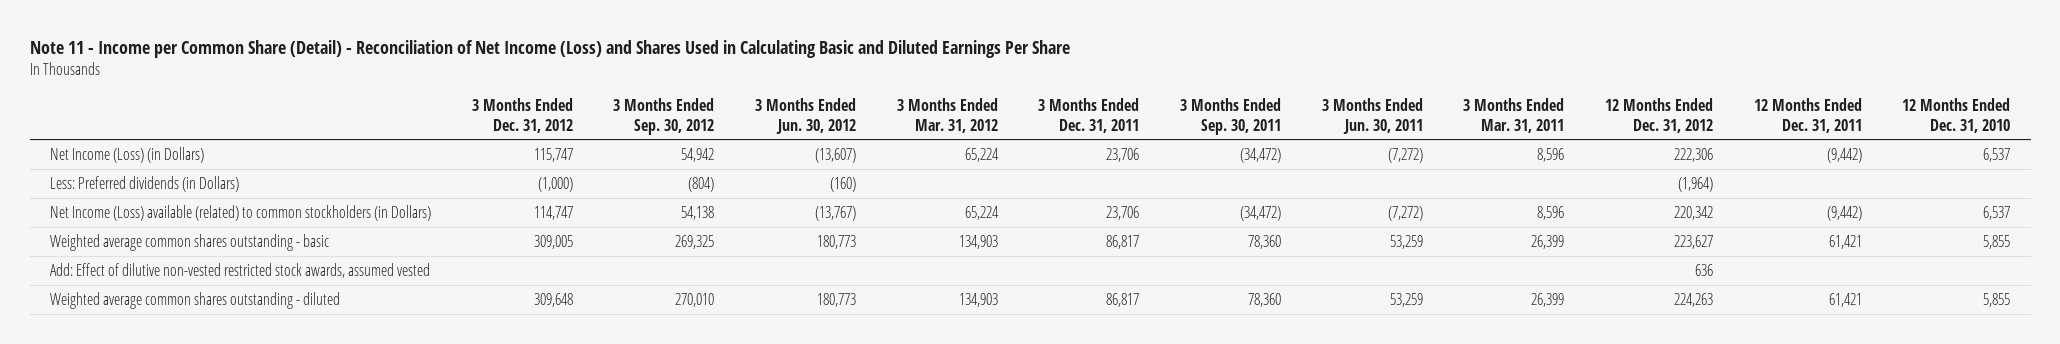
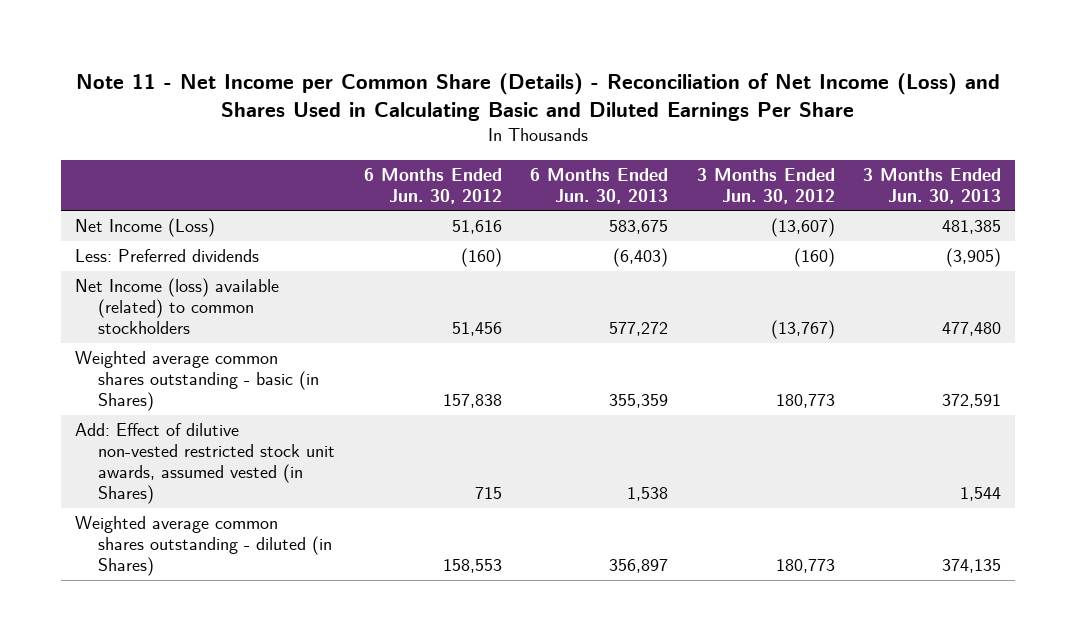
[29,40,1070,59] Note 11 - Income per Common Share (Detail) - Reconciliation of Net Income (Loss) and Shares Used in Calculating Basic and Diluted Earnings Per Share -> [76,72,1001,121] Note 11 - Net Income per Common Share (Details) - Reconciliation of Net Income (Loss) and Shares Used in Calculating Basic and Diluted Earnings Per Share
[471,98,573,133] 3 Months Ended Dec. 31, 2012 -> none
[613,98,715,135] 3 Months Ended Sep. 30, 2012 -> none
[896,98,998,133] 3 Months Ended Mar. 31, 2012 -> none
[1038,98,1140,133] 3 Months Ended Dec. 31, 2011 -> none
[1180,98,1282,135] 3 Months Ended Sep. 30, 2011 -> none
[1321,98,1423,134] 3 Months Ended Jun. 30, 2011 -> none
[1463,98,1565,133] 3 Months Ended Mar. 31, 2011 -> none
[1605,98,1714,133] 12 Months Ended Dec. 31, 2012 -> none
[1753,98,1862,133] 12 Months Ended Dec. 31, 2011 -> none
[1902,98,2011,133] 12 Months Ended Dec. 31, 2010 -> none
none -> [363,167,502,204] 6 Months Ended Jun. 30, 2012
none -> [530,167,669,204] 6 Months Ended Jun. 30, 2013
none -> [863,167,1002,204] 3 Months Ended Jun. 30, 2013
[50,146,205,163] Net Income (Loss) (in Dollars) -> [74,218,215,238] Net Income (Loss)
[50,175,240,192] Less: Preferred dividends (in Dollars) -> [74,249,259,263] Less: Preferred dividends
[50,204,432,221] Net Income (Loss) available (related) to common stockholders (in Dollars) -> [74,278,279,335] Net Income (loss) available (related) to common stockholders
[50,233,330,251] Weighted average common shares outstanding - basic -> [74,351,320,412] Weighted average common shares outstanding - basic (in Shares)
[50,262,431,278] Add: Effect of dilutive non-vested restricted stock awards, assumed vested -> [74,423,336,505] Add: Effect of dilutive non-vested restricted stock unit awards, assumed vested (in Shares)
[50,291,341,309] Weighted average common shares outstanding - diluted -> [74,516,333,577] Weighted average common shares outstanding - diluted (in Shares)

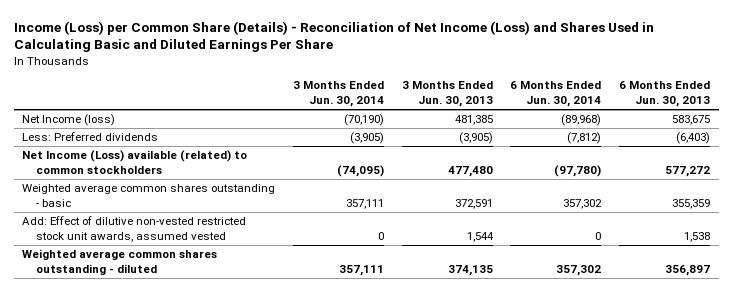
[76,72,1001,121] Note 11 - Net Income per Common Share (Details) - Reconciliation of Net Income (Loss) and Shares Used in Calculating Basic and Diluted Earnings Per Share -> [13,20,654,53] Income (Loss) per Common Share (Details) - Reconciliation of Net Income (Loss) and Shares Used in Calculating Basic and Diluted Earnings Per Share
[363,167,502,204] 6 Months Ended Jun. 30, 2012 -> none
[696,167,835,204] 3 Months Ended Jun. 30, 2012 -> none
none -> [293,81,385,108] 3 Months Ended Jun. 30, 2014
none -> [510,81,602,108] 6 Months Ended Jun. 30, 2014
[74,218,215,238] Net Income (Loss) -> [22,113,116,126] Net Income (loss)
[74,278,279,335] Net Income (loss) available (related) to common stockholders -> [22,149,248,174] Net Income (Loss) available (related) to common stockholders
[74,351,320,412] Weighted average common shares outstanding - basic (in Shares) -> [22,183,276,207] Weighted average common shares outstanding - basic
[74,423,336,505] Add: Effect of dilutive non-vested restricted stock unit awards, assumed vested (in Shares) -> [22,215,247,242] Add: Effect of dilutive non-vested restricted stock unit awards, assumed vested
[74,516,333,577] Weighted average common shares outstanding - diluted (in Shares) -> [22,248,218,275] Weighted average common shares outstanding - diluted

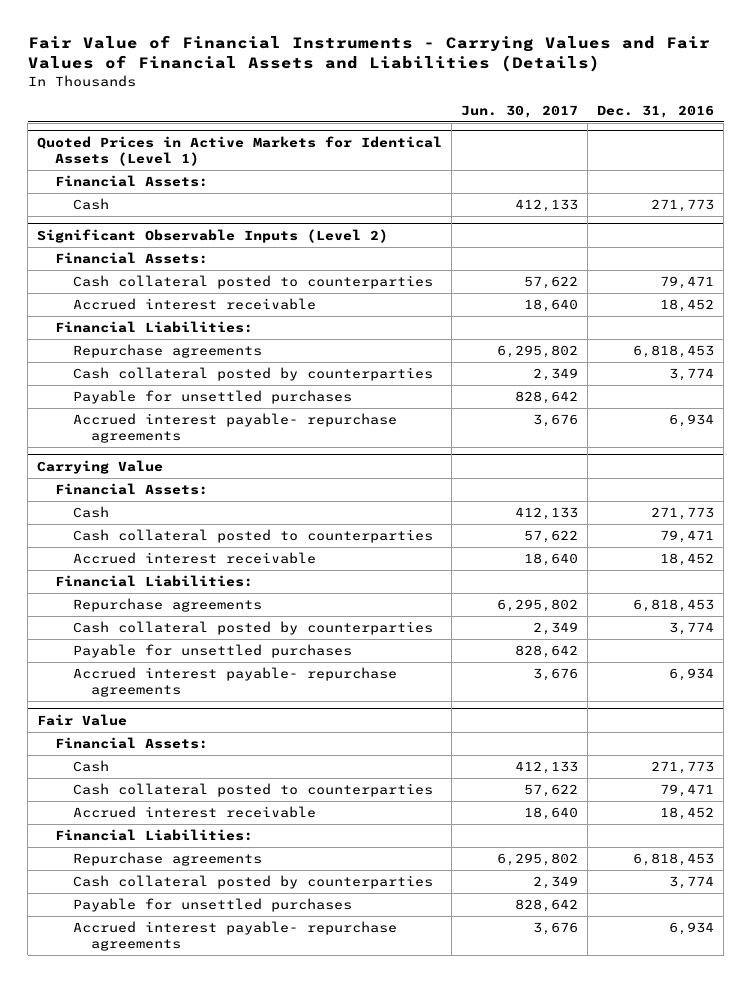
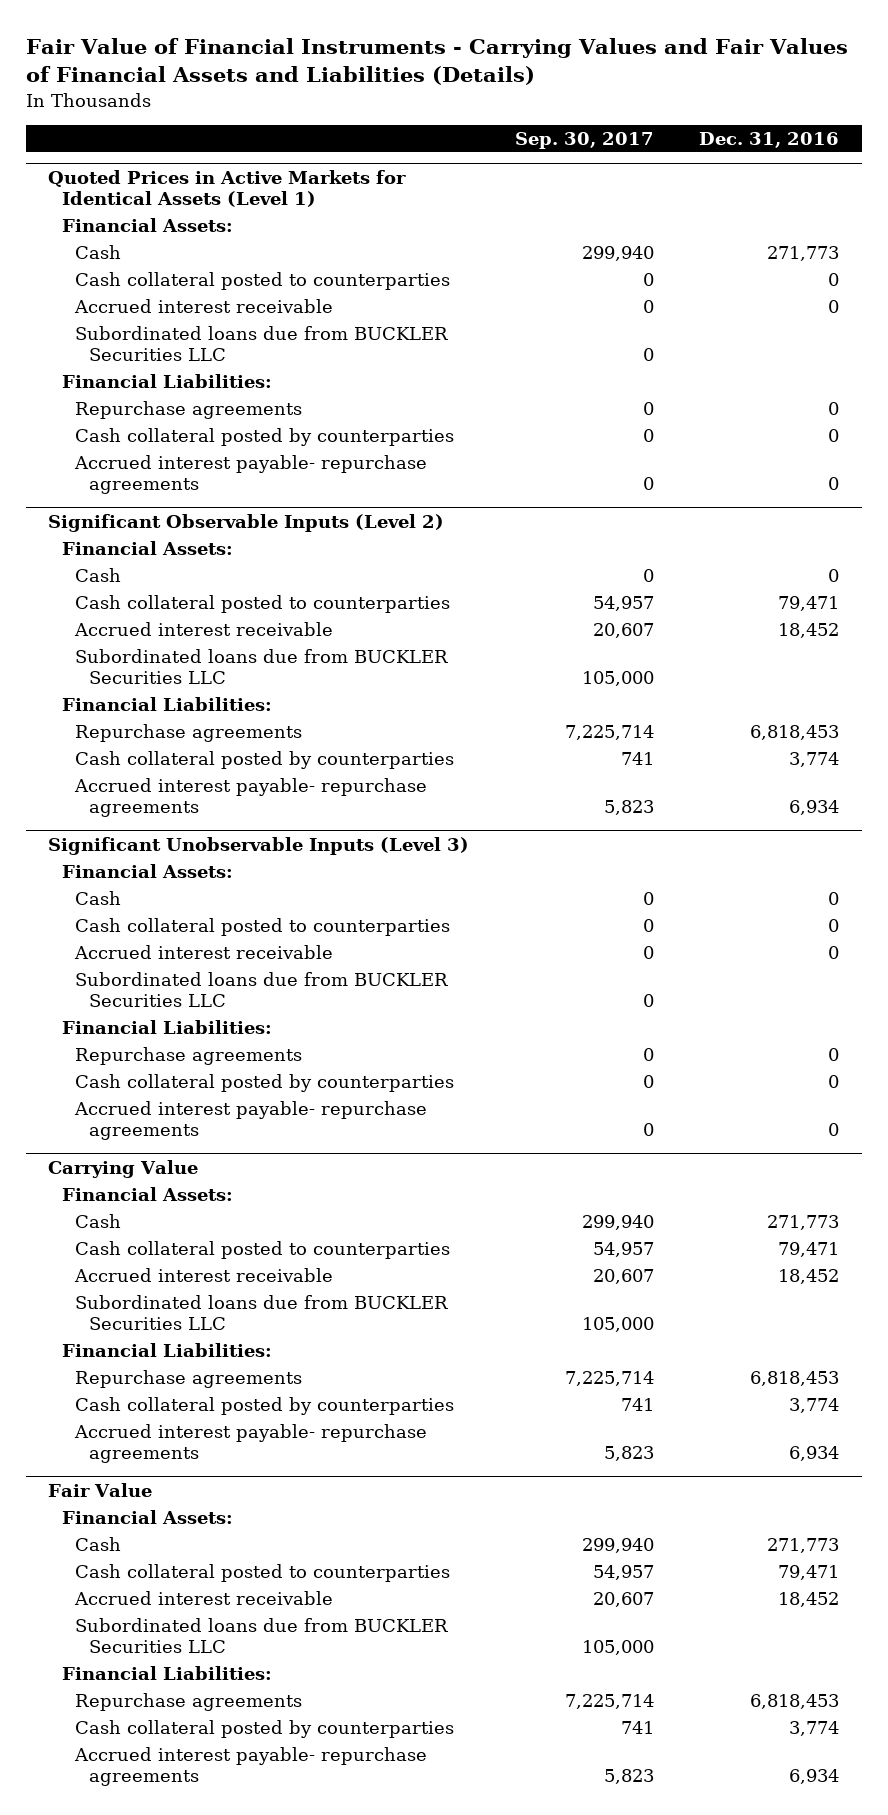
[461,104,579,118] Jun. 30, 2017 -> none
none -> [514,131,654,149] Sep. 30, 2017
none -> [75,272,451,291] Cash collateral posted to counterparties
none -> [74,299,334,314] Accrued interest receivable
none -> [75,326,449,362] Subordinated loans due from BUCKLER Securities LLC
none -> [61,374,272,389] Financial Liabilities:
none -> [75,401,303,420] Repurchase agreements
none -> [75,428,455,447] Cash collateral posted by counterparties
none -> [74,455,428,495] Accrued interest payable- repurchase agreements
none -> [75,568,122,583] Cash
none -> [75,649,449,685] Subordinated loans due from BUCKLER Securities LLC
[73,390,353,405] Payable for unsettled purchases -> none
none -> [48,836,470,855] Significant Unobservable Inputs (Level 3)
none -> [61,864,233,879] Financial Assets:
none -> [75,891,122,906] Cash
none -> [75,918,451,937] Cash collateral posted to counterparties
none -> [74,945,334,960] Accrued interest receivable
none -> [75,972,449,1008] Subordinated loans due from BUCKLER Securities LLC
none -> [61,1020,272,1035] Financial Liabilities:
none -> [75,1047,303,1066] Repurchase agreements
none -> [75,1074,455,1093] Cash collateral posted by counterparties
none -> [74,1101,428,1141] Accrued interest payable- repurchase agreements
none -> [75,1295,449,1331] Subordinated loans due from BUCKLER Securities LLC
[73,644,353,659] Payable for unsettled purchases -> none
none -> [75,1618,449,1654] Subordinated loans due from BUCKLER Securities LLC
[73,898,353,913] Payable for unsettled purchases -> none

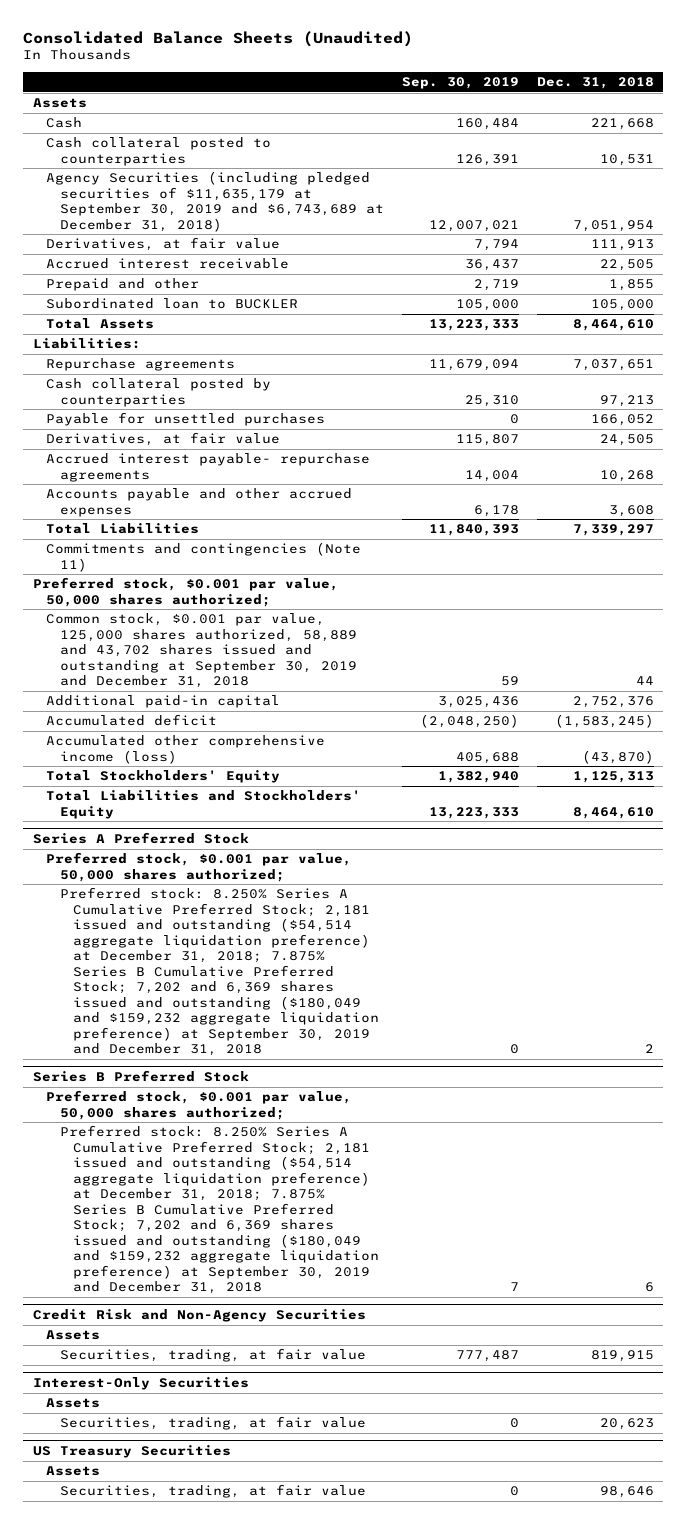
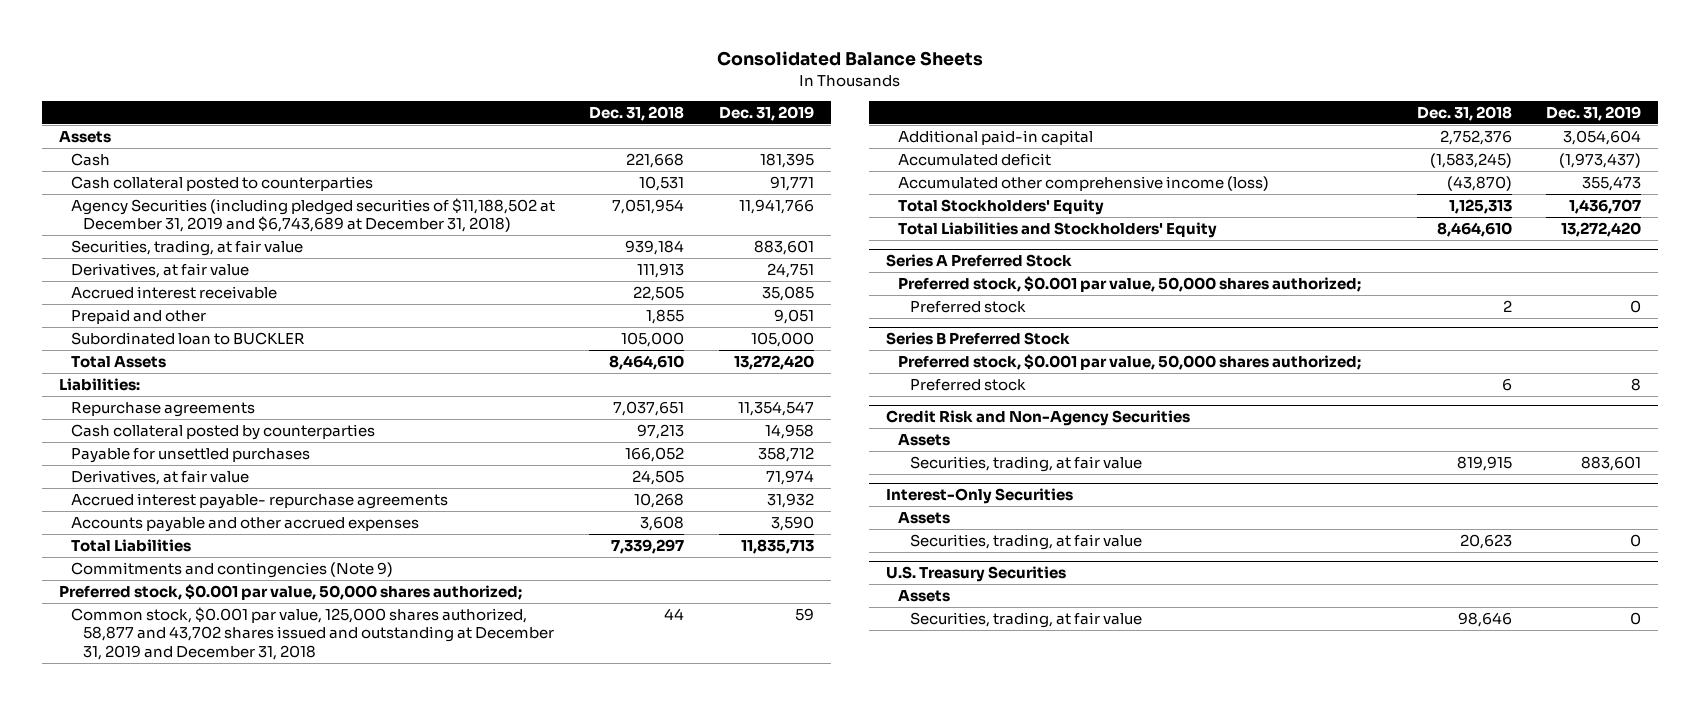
[23,30,414,47] Consolidated Balance Sheets (Unaudited) -> [717,51,984,67] Consolidated Balance Sheets
[401,77,519,90] Sep. 30, 2019 -> none
none -> [718,105,814,121] Dec. 31, 2019
[46,171,384,232] Agency Securities (including pledged securities of $11,635,179 at September 30, 2019 and $6,743,689 at December 31, 2018) -> [71,197,556,233] Agency Securities (including pledged securities of $11,188,502 at December 31, 2019 and $6,743,689 at December 31, 2018)
none -> [71,239,304,256] Securities, trading, at fair value
[46,542,362,572] Commitments and contingencies (Note 11) -> [71,561,394,578] Commitments and contingencies (Note 9)
[46,613,357,689] Common stock, $0.001 par value, 125,000 shares authorized, 58,889 and 43,702 shares issued and outstanding at September 30, 2019 and December 31, 2018 -> [71,606,555,661] Common stock, $0.001 par value, 125,000 shares authorized, 58,877 and 43,702 shares issued and outstanding at December 31, 2019 and December 31, 2018
[59,887,380,1057] Preferred stock: 8.250% Series A Cumulative Preferred Stock; 2,181 issued and outstanding ($54,514 aggregate liquidation preference) at December 31, 2018; 7.875% Series B Cumulative Preferred Stock; 7,202 and 6,369 shares issued and outstanding ($180,049 and $159,232 aggregate liquidation preference) at September 30, 2019 and December 31, 2018 -> [910,300,1027,313] Preferred stock
[59,1125,380,1295] Preferred stock: 8.250% Series A Cumulative Preferred Stock; 2,181 issued and outstanding ($54,514 aggregate liquidation preference) at December 31, 2018; 7.875% Series B Cumulative Preferred Stock; 7,202 and 6,369 shares issued and outstanding ($180,049 and $159,232 aggregate liquidation preference) at September 30, 2019 and December 31, 2018 -> [910,378,1027,391] Preferred stock
[32,1445,231,1459] US Treasury Securities -> [886,566,1067,583] U.S. Treasury Securities

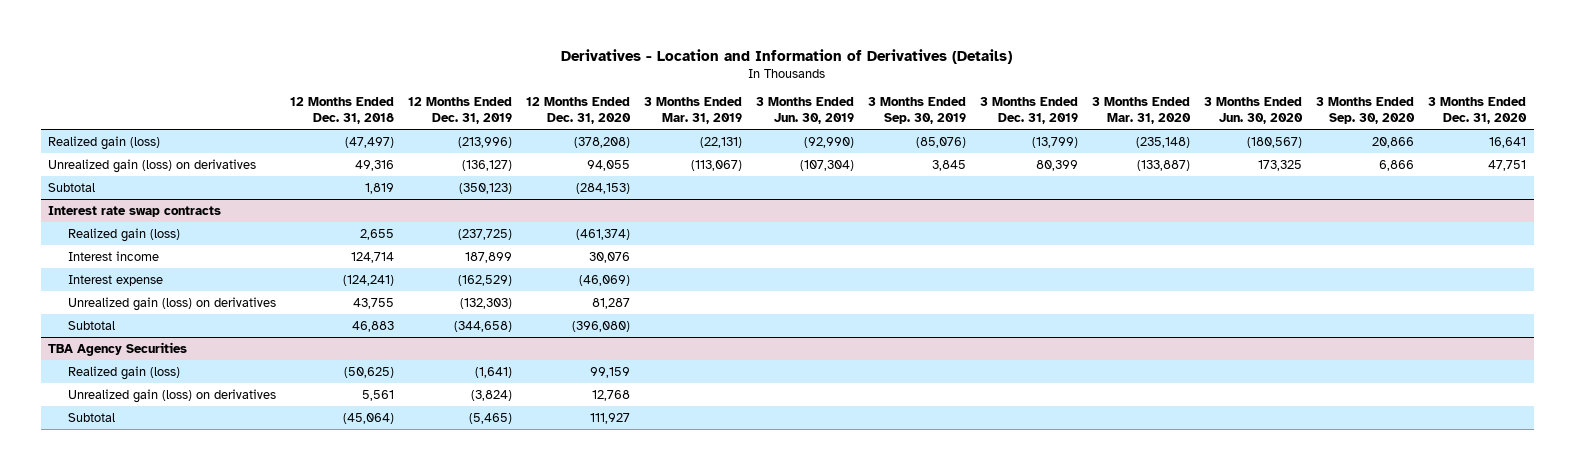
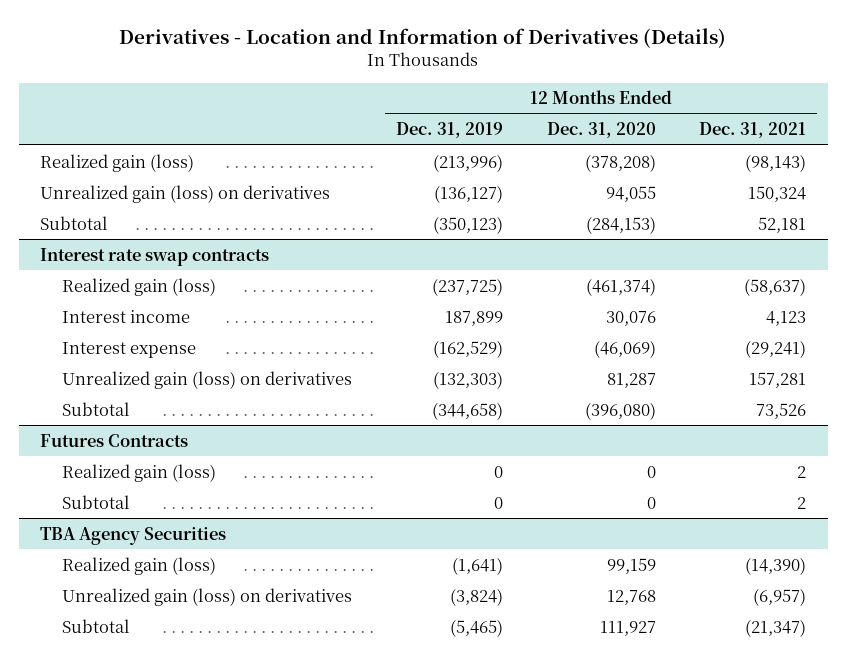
[289,97,394,125] 12 Months Ended Dec. 31, 2018 -> none
[643,97,742,125] 3 Months Ended Mar. 31, 2019 -> none
[755,97,854,125] 3 Months Ended Jun. 30, 2019 -> none
[868,97,967,125] 3 Months Ended Sep. 30, 2019 -> none
[980,97,1079,125] 3 Months Ended Dec. 31, 2019 -> none
[1092,97,1192,125] 3 Months Ended Mar. 31, 2020 -> none
[1204,97,1304,125] 3 Months Ended Jun. 30, 2020 -> none
[1316,97,1416,125] 3 Months Ended Sep. 30, 2020 -> none
[1428,97,1528,125] 3 Months Ended Dec. 31, 2020 -> none
none -> [699,122,807,139] Dec. 31, 2021
none -> [40,433,189,447] Futures Contracts
none -> [62,463,217,482] Realized gain (loss)
none -> [62,494,131,509] Subtotal

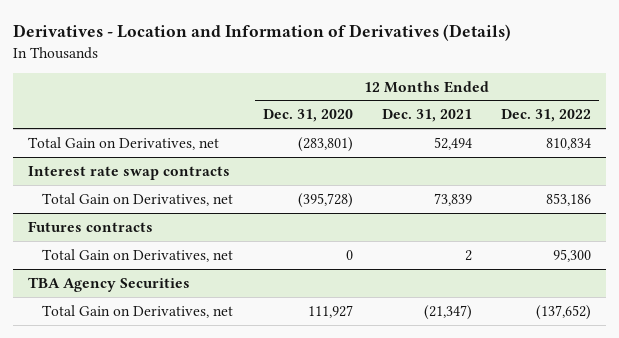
[395,122,503,139] Dec. 31, 2019 -> none
none -> [501,109,592,123] Dec. 31, 2022
[40,153,195,172] Realized gain (loss) -> none
[40,184,331,203] Unrealized gain (loss) on derivatives -> none
[40,215,109,230] Subtotal -> none
none -> [27,136,219,150] Total Gain on Derivatives, net
[62,277,217,296] Realized gain (loss) -> none
[62,309,191,323] Interest income -> none
[62,341,197,358] Interest expense -> none
[62,370,353,389] Unrealized gain (loss) on derivatives -> none
[62,401,131,416] Subtotal -> none
[62,463,217,482] Realized gain (loss) -> none
none -> [42,192,234,206] Total Gain on Derivatives, net
[40,433,189,447] Futures Contracts -> [27,220,153,232] Futures contracts
[62,494,131,509] Subtotal -> [42,248,234,262] Total Gain on Derivatives, net
[62,556,217,575] Realized gain (loss) -> none
[62,587,353,606] Unrealized gain (loss) on derivatives -> none
[62,618,131,633] Subtotal -> [42,304,234,318] Total Gain on Derivatives, net

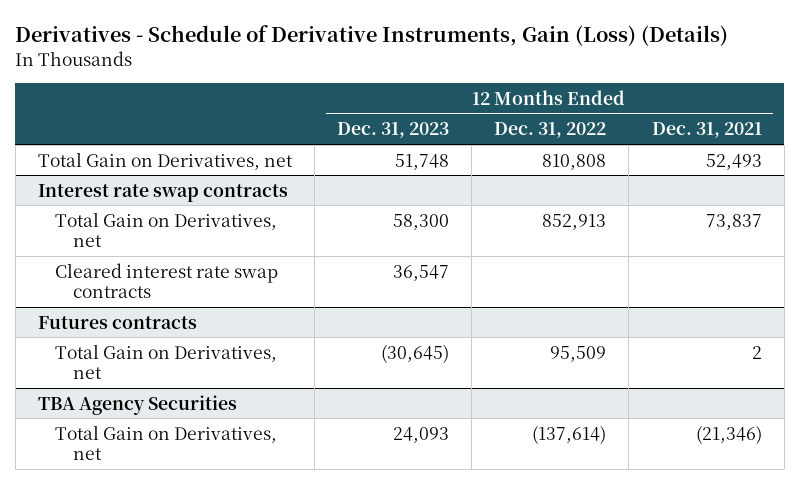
[13,23,512,41] Derivatives - Location and Information of Derivatives (Details) -> [15,25,729,47] Derivatives - Schedule of Derivative Instruments, Gain (Loss) (Details)
[262,109,353,123] Dec. 31, 2020 -> none
none -> [337,122,450,139] Dec. 31, 2023
[433,136,472,150] 52,494 -> [705,153,762,170] 52,493
[546,137,592,150] 810,834 -> [542,153,607,170] 810,808
[433,192,472,206] 73,839 -> [705,213,762,230] 73,837
[546,192,592,206] 853,186 -> [542,213,607,230] 852,913
none -> [55,262,279,299] Cleared interest rate swap contracts
[553,248,592,262] 95,300 -> [550,345,607,362] 95,509
[423,304,472,320] (21,347) -> [695,424,762,444] (21,346)
[536,304,592,320] (137,652) -> [532,424,607,444] (137,614)

